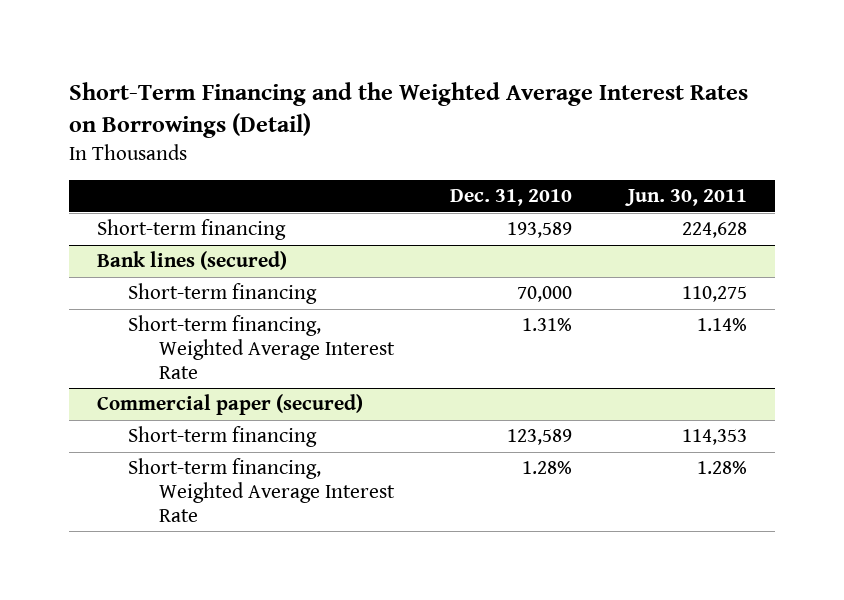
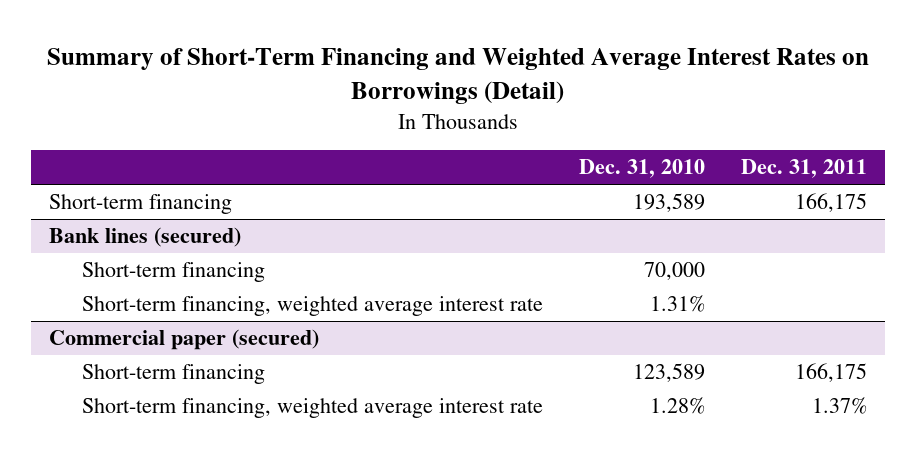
[68,82,748,139] Short-Term Financing and the Weighted Average Interest Rates on Borrowings (Detail) -> [47,48,870,105] Summary of Short-Term Financing and Weighted Average Interest Rates on Borrowings (Detail)
[625,189,748,207] Jun. 30, 2011 -> none
none -> [741,159,868,179] Dec. 31, 2011
[128,315,396,379] Short-term financing, Weighted Average Interest Rate -> [82,296,544,317] Short-term financing, weighted average interest rate
[128,458,396,522] Short-term financing, Weighted Average Interest Rate -> [82,398,544,419] Short-term financing, weighted average interest rate

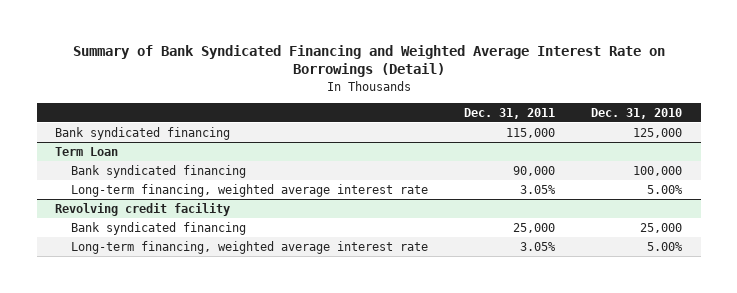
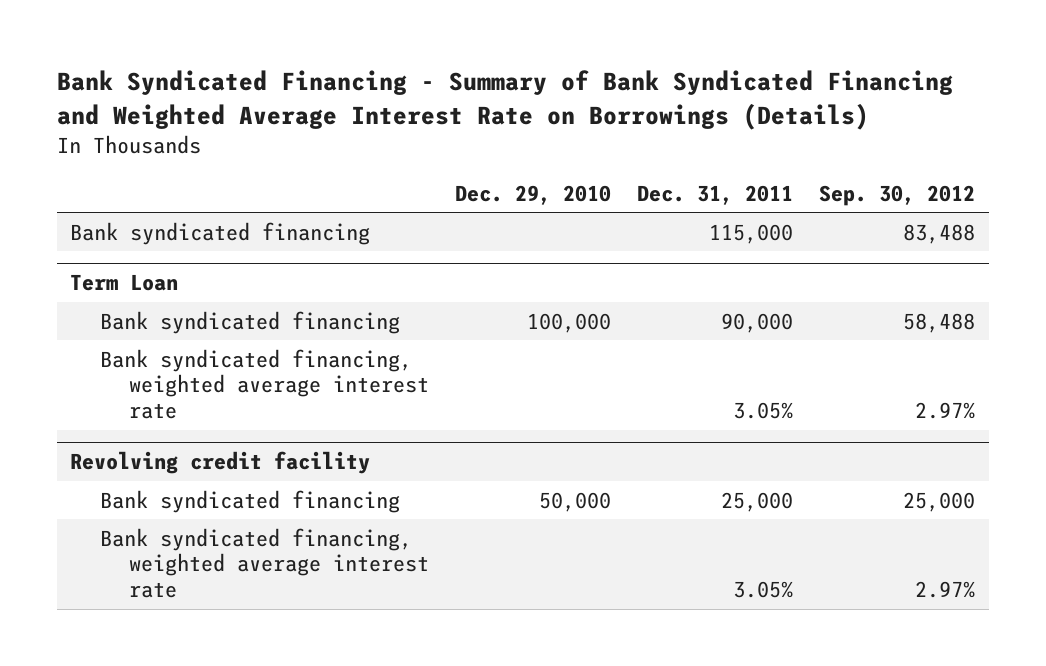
[72,44,665,78] Summary of Bank Syndicated Financing and Weighted Average Interest Rate on Borrowings (Detail) -> [57,70,954,130] Bank Syndicated Financing - Summary of Bank Syndicated Financing and Weighted Average Interest Rate on Borrowings (Details)
[591,107,683,119] Dec. 31, 2010 -> none
none -> [455,184,612,205] Dec. 29, 2010
none -> [819,184,976,206] Sep. 30, 2012
[70,183,428,197] Long-term financing, weighted average interest rate -> [99,348,429,419] Bank syndicated financing, weighted average interest rate
[70,240,428,254] Long-term financing, weighted average interest rate -> [99,527,429,598] Bank syndicated financing, weighted average interest rate

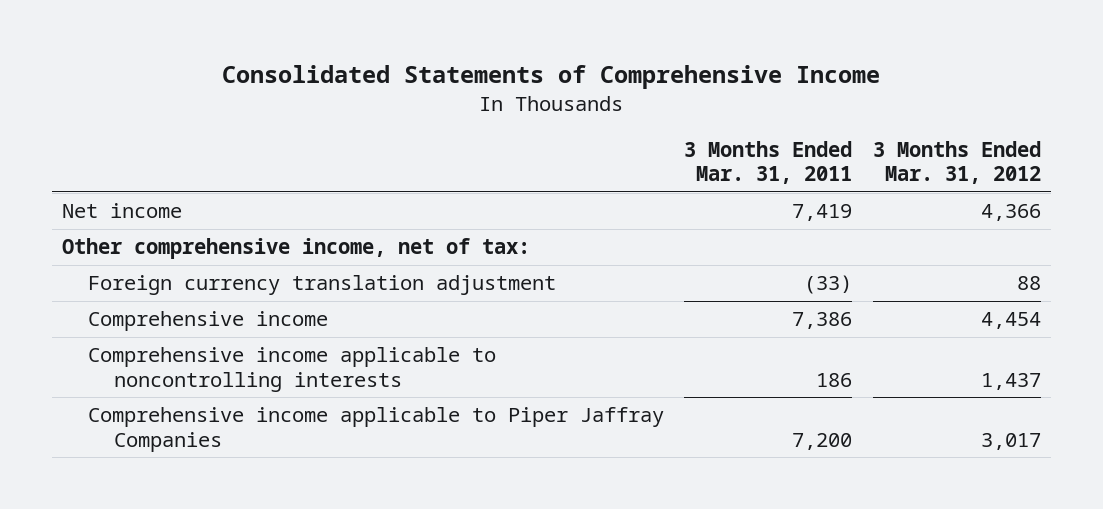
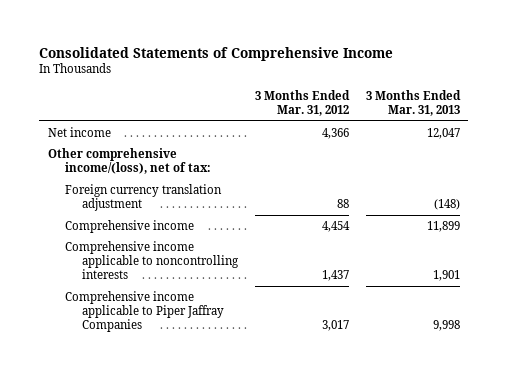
[684,140,853,184] 3 Months Ended Mar. 31, 2011 -> none
none -> [365,90,461,117] 3 Months Ended Mar. 31, 2013
[61,238,530,260] Other comprehensive income, net of tax: -> [47,147,212,175] Other comprehensive income/(loss), net of tax:

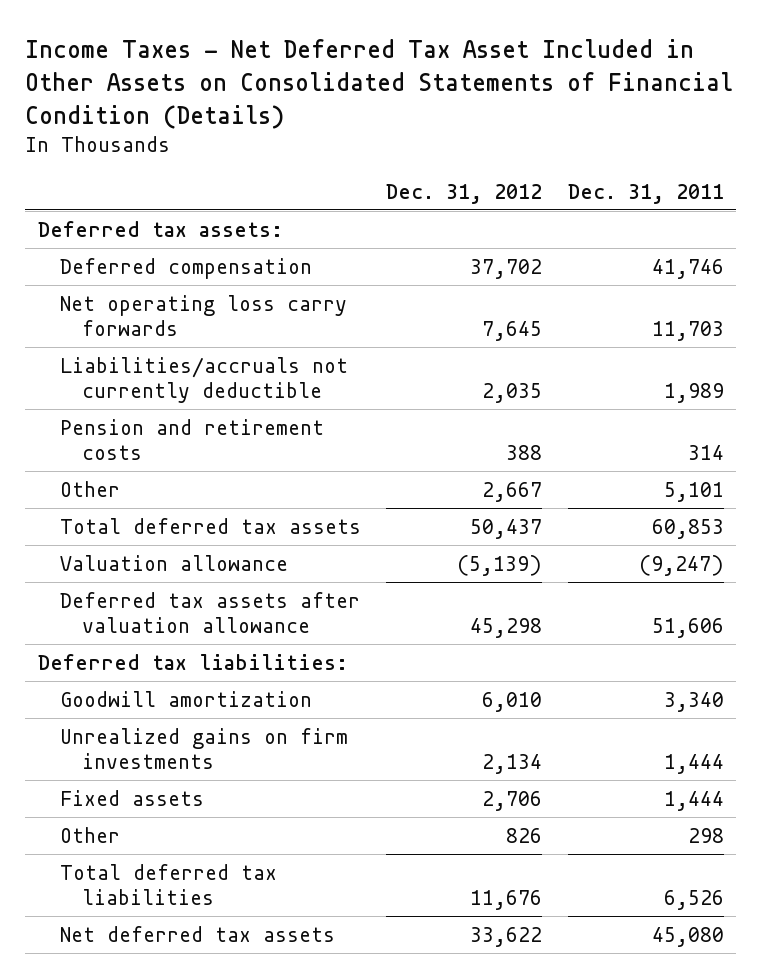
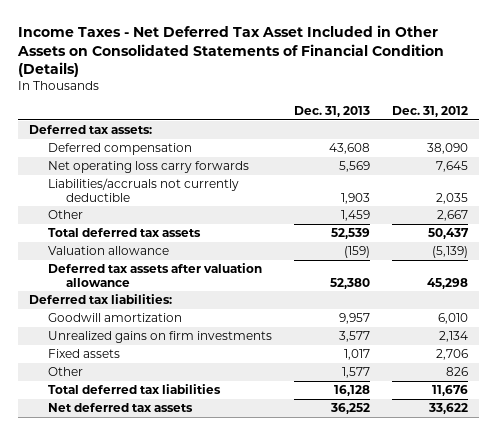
[567,183,724,204] Dec. 31, 2011 -> none
none -> [293,106,370,118] Dec. 31, 2013
[470,258,543,279] 37,702 -> [427,142,469,154] 38,090
[59,418,324,461] Pension and retirement costs -> none

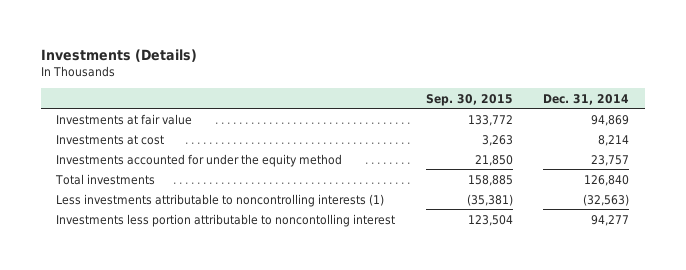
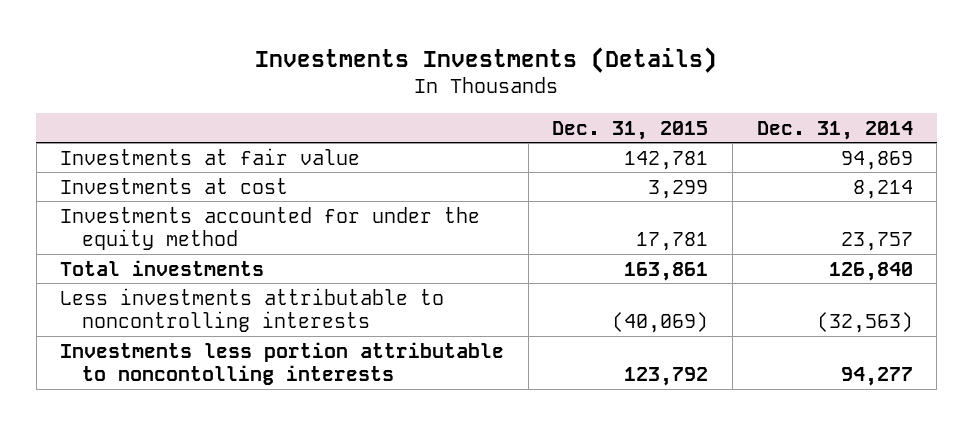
[40,48,197,62] Investments (Details) -> [255,46,718,73] Investments Investments (Details)
[425,93,513,106] Sep. 30, 2015 -> none
none -> [552,120,709,140] Dec. 31, 2015
[56,193,385,207] Less investments attributable to noncontrolling interests (1) -> [60,287,445,333] Less investments attributable to noncontrolling interests
[56,213,396,227] Investments less portion attributable to noncontolling interest -> [60,341,505,386] Investments less portion attributable to noncontolling interests

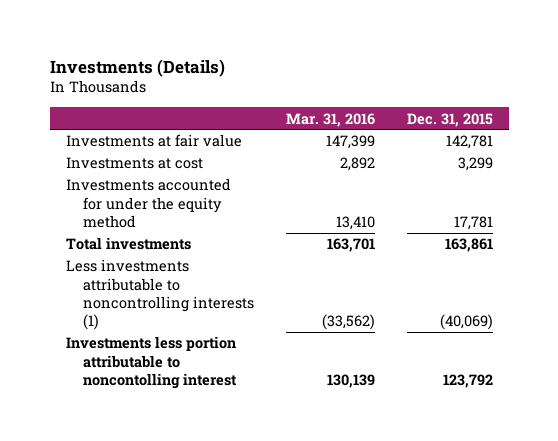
[255,46,718,73] Investments Investments (Details) -> [49,58,225,77] Investments (Details)
[756,120,913,140] Dec. 31, 2014 -> none
none -> [285,112,375,127] Mar. 31, 2016
[60,287,445,333] Less investments attributable to noncontrolling interests -> [65,259,255,330] Less investments attributable to noncontrolling interests (1)
[60,341,505,386] Investments less portion attributable to noncontolling interests -> [65,336,238,389] Investments less portion attributable to noncontolling interest

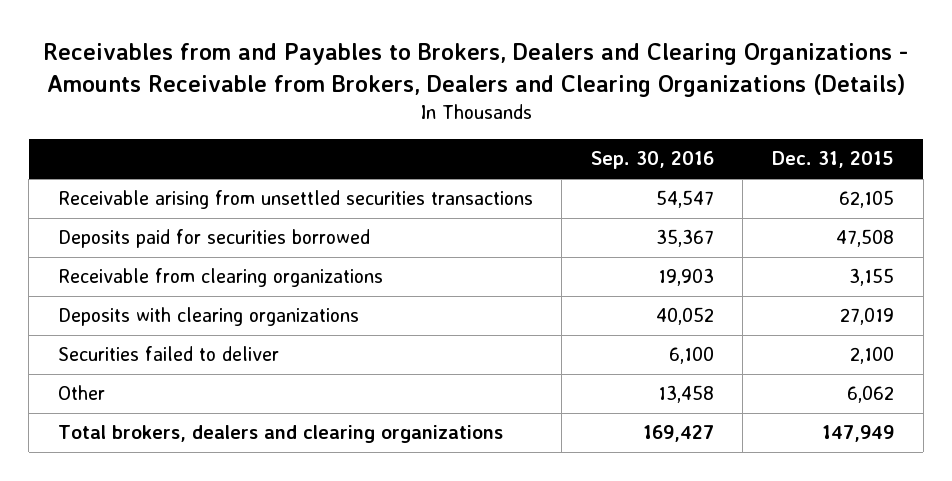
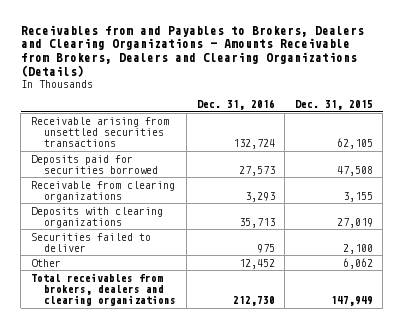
[590,151,714,170] Sep. 30, 2016 -> none
none -> [196,99,275,111] Dec. 31, 2016
[57,425,503,444] Total brokers, dealers and clearing organizations -> [31,272,177,307] Total receivables from brokers, dealers and clearing organizations

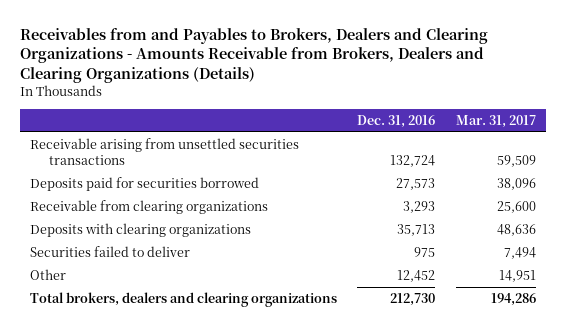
[294,100,373,111] Dec. 31, 2015 -> none
none -> [455,114,536,128] Mar. 31, 2017
[31,272,177,307] Total receivables from brokers, dealers and clearing organizations -> [30,292,338,308] Total brokers, dealers and clearing organizations

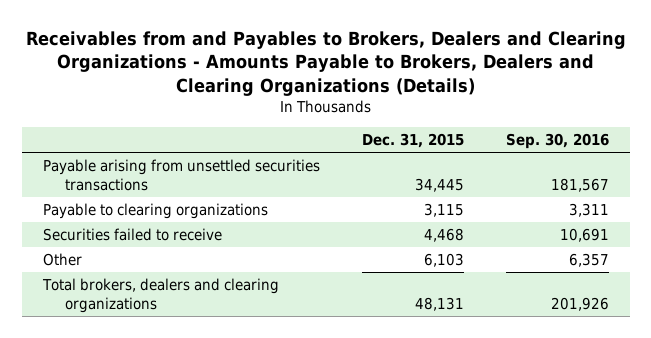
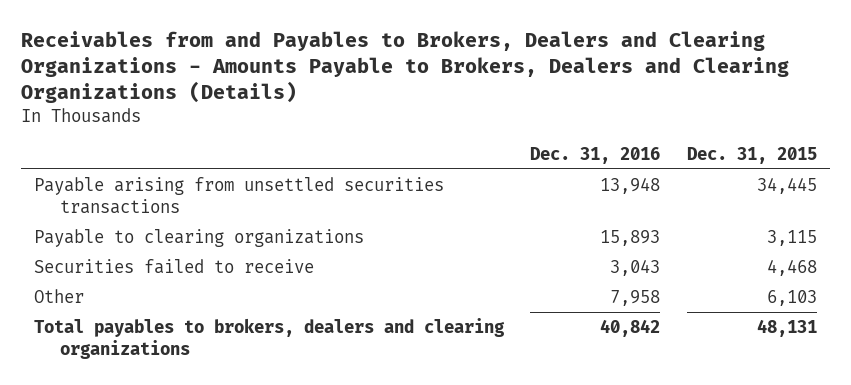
[505,133,609,150] Sep. 30, 2016 -> none
none -> [530,146,661,164] Dec. 31, 2016
[41,278,279,314] Total brokers, dealers and clearing organizations -> [33,317,505,359] Total payables to brokers, dealers and clearing organizations

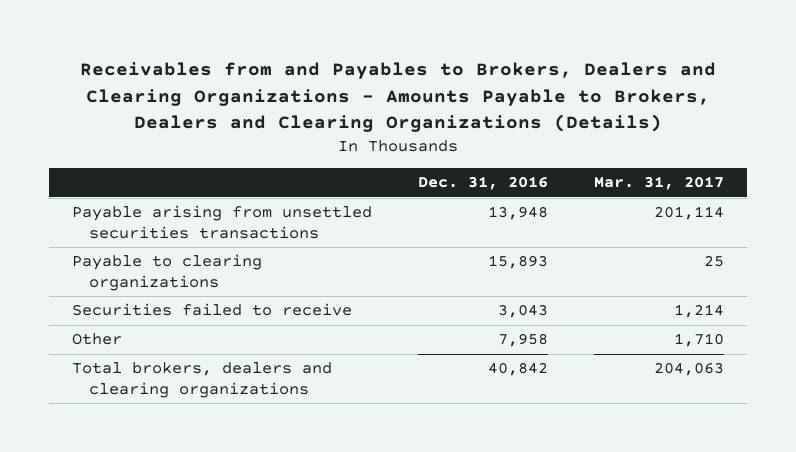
[686,146,817,164] Dec. 31, 2015 -> none
none -> [593,176,724,191] Mar. 31, 2017
[33,317,505,359] Total payables to brokers, dealers and clearing organizations -> [71,362,332,398] Total brokers, dealers and clearing organizations

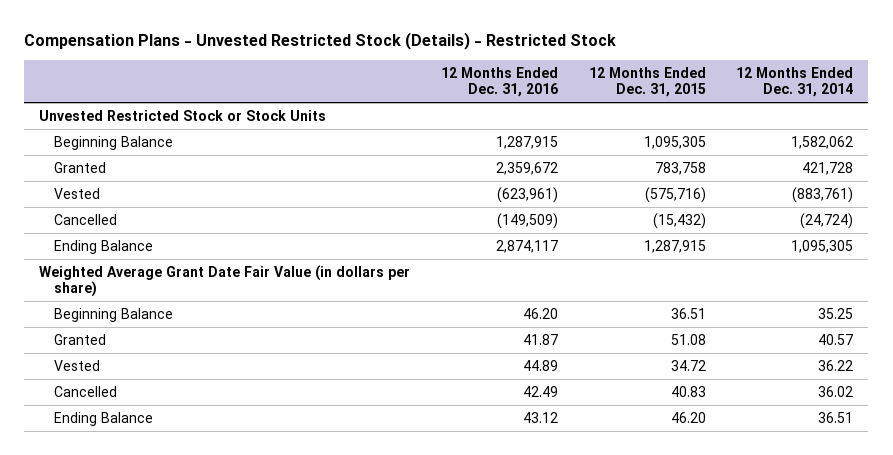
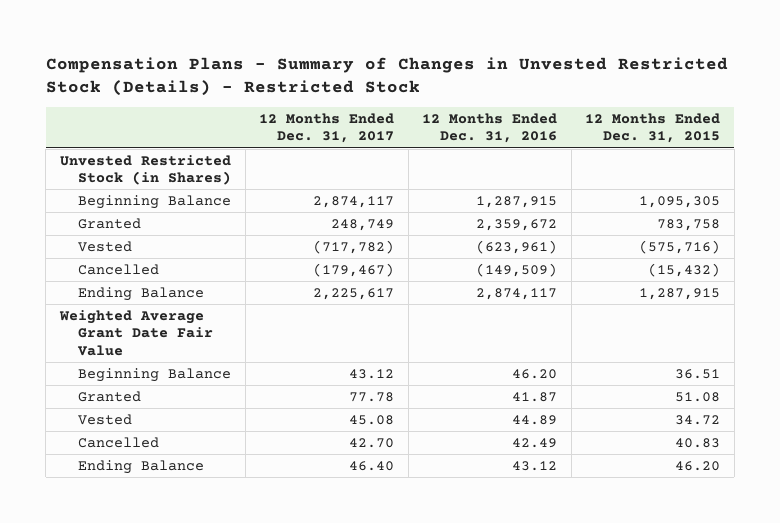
[24,32,617,51] Compensation Plans - Unvested Restricted Stock (Details) - Restricted Stock -> [45,56,728,97] Compensation Plans - Summary of Changes in Unvested Restricted Stock (Details) - Restricted Stock
[736,67,854,98] 12 Months Ended Dec. 31, 2014 -> none
none -> [259,112,395,144] 12 Months Ended Dec. 31, 2017
[39,109,327,121] Unvested Restricted Stock or Stock Units -> [59,154,232,186] Unvested Restricted Stock (in Shares)
[39,264,411,298] Weighted Average Grant Date Fair Value (in dollars per share) -> [58,309,214,356] Weighted Average Grant Date Fair Value

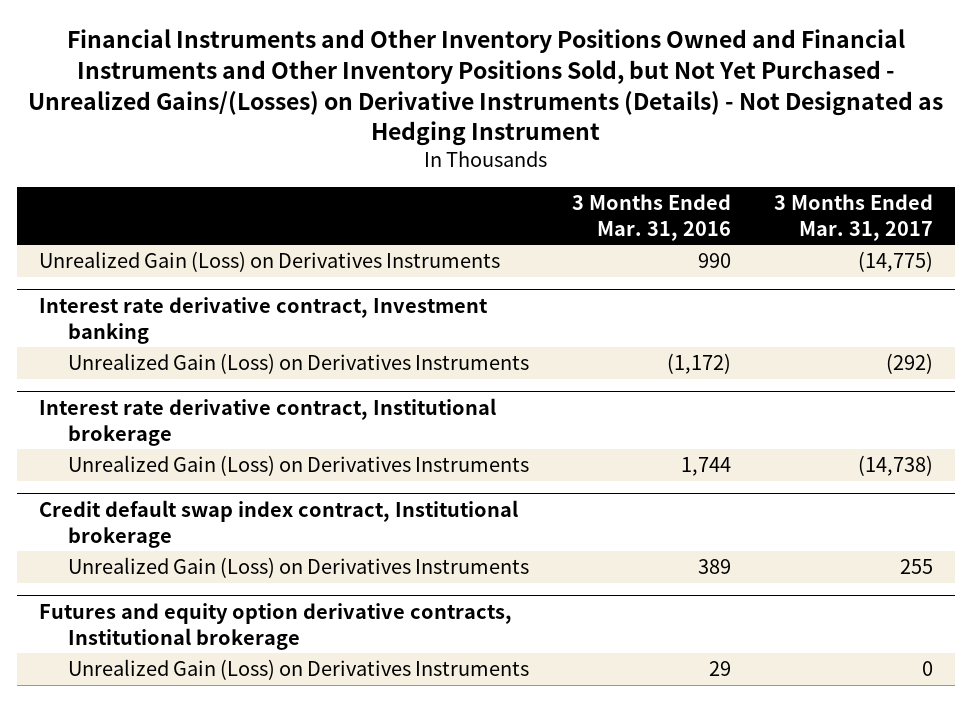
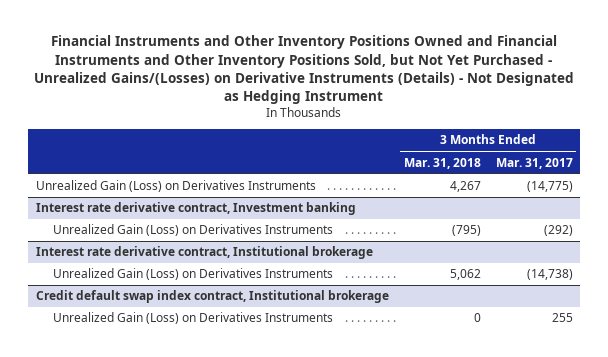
[572,193,732,241] 3 Months Ended Mar. 31, 2016 -> none
none -> [403,157,481,169] Mar. 31, 2018
[38,602,512,650] Futures and equity option derivative contracts, Institutional brokerage -> none
[68,659,530,681] Unrealized Gain (Loss) on Derivatives Instruments -> none

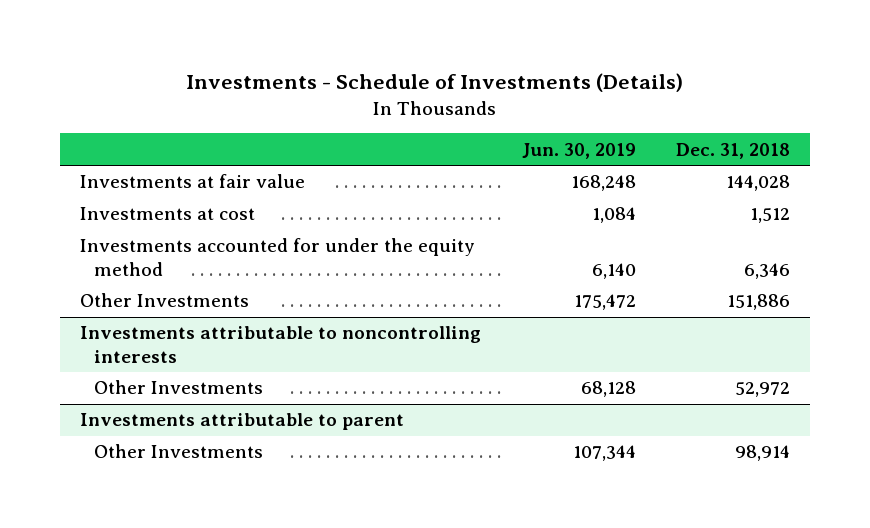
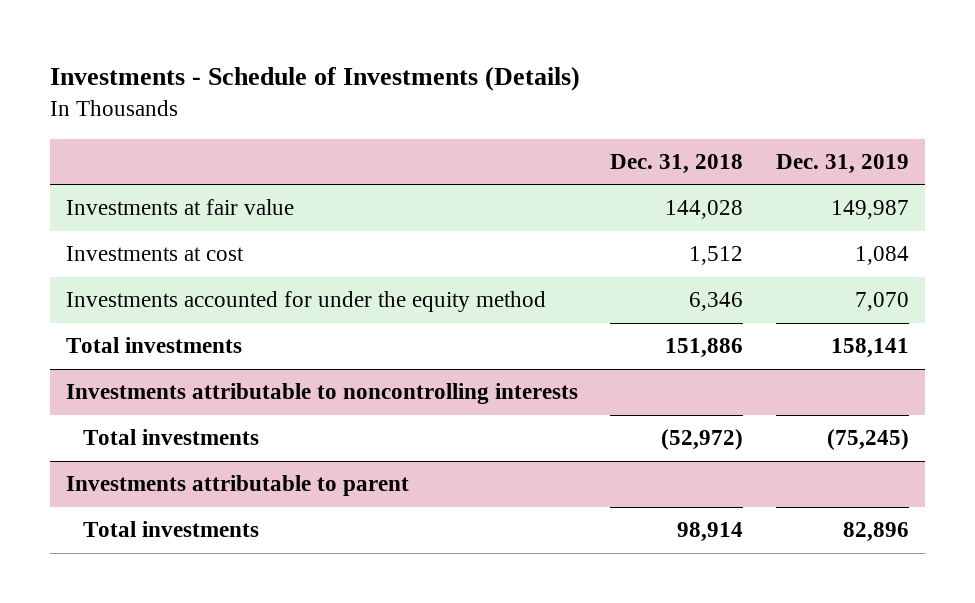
[521,142,636,159] Jun. 30, 2019 -> none
none -> [775,153,909,174] Dec. 31, 2019
[80,293,250,308] Other Investments -> [65,337,242,354] Total investments
[93,380,263,395] Other Investments -> none
none -> [82,429,259,446] Total investments
[93,444,263,459] Other Investments -> [82,521,259,538] Total investments

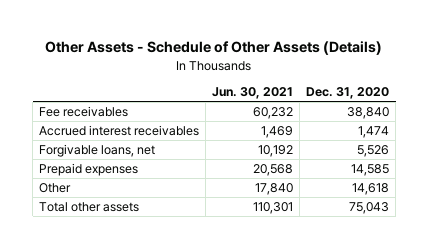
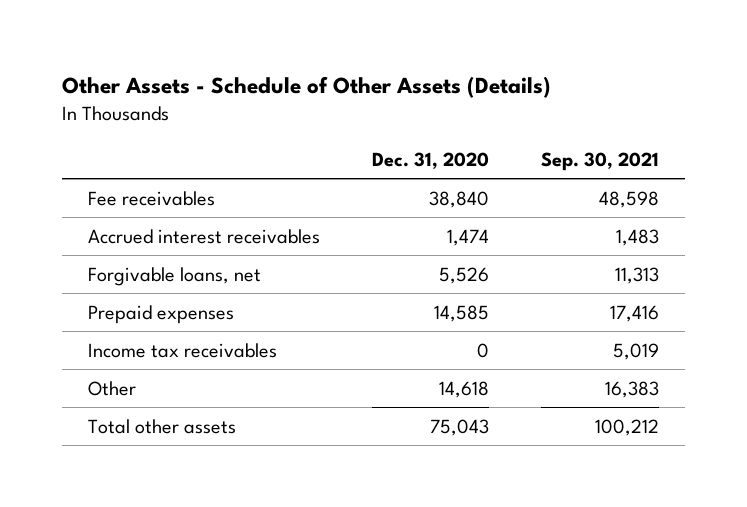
[212,87,294,100] Jun. 30, 2021 -> none
none -> [540,151,659,171] Sep. 30, 2021
none -> [88,342,278,358] Income tax receivables

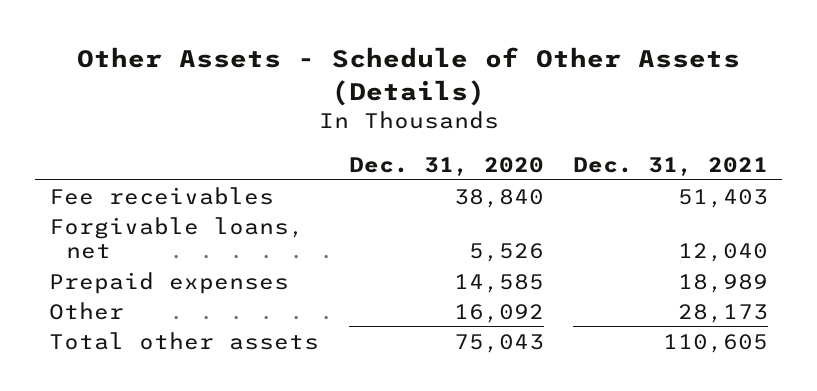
[540,151,659,171] Sep. 30, 2021 -> none
none -> [572,156,768,176] Dec. 31, 2021
[88,228,321,244] Accrued interest receivables -> none
[88,342,278,358] Income tax receivables -> none
[439,380,490,398] 14,618 -> [453,303,544,323] 16,092

